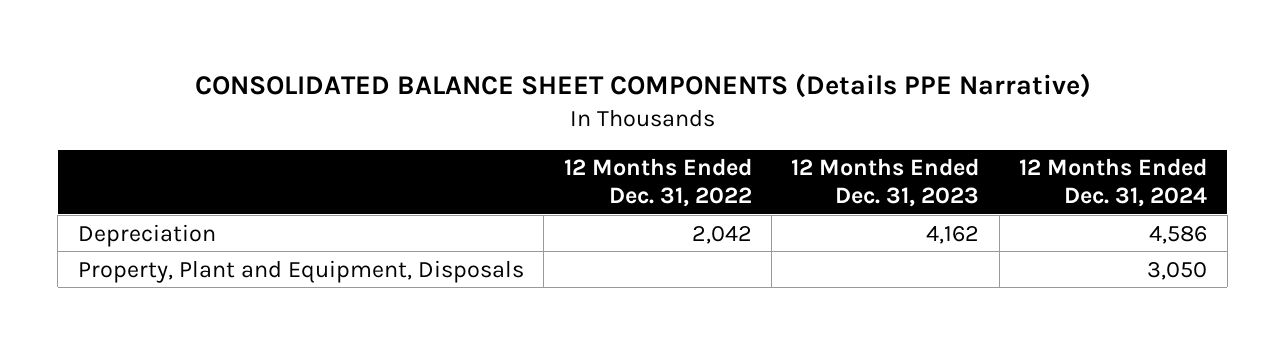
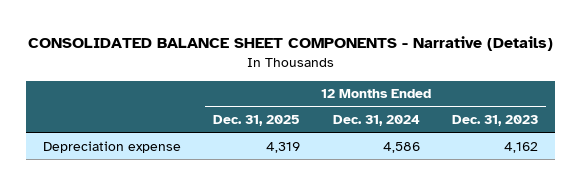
[194,73,1091,99] CONSOLIDATED BALANCE SHEET COMPONENTS (Details PPE Narrative) -> [27,36,553,52] CONSOLIDATED BALANCE SHEET COMPONENTS - Narrative (Details)
[563,158,752,208] 12 Months Ended Dec. 31, 2022 -> none
none -> [213,115,301,127] Dec. 31, 2025
[77,259,524,283] Property, Plant and Equipment, Disposals -> none
[77,223,216,247] Depreciation -> [42,140,181,153] Depreciation expense

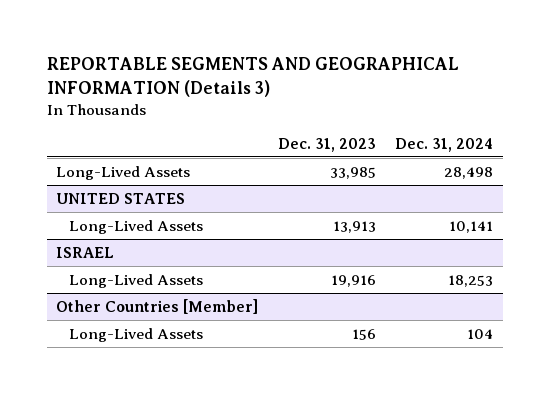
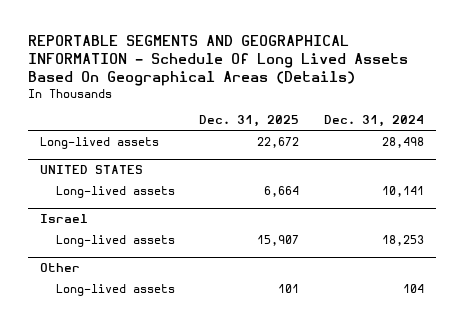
[46,57,459,98] REPORTABLE SEGMENTS AND GEOGRAPHICAL INFORMATION (Details 3) -> [27,34,408,86] REPORTABLE SEGMENTS AND GEOGRAPHICAL INFORMATION - Schedule Of Long Lived Assets Based On Geographical Areas (Details)
[277,137,376,152] Dec. 31, 2023 -> none
none -> [199,115,300,128] Dec. 31, 2025
[56,165,191,180] Long-Lived Assets -> [39,136,159,149] Long-lived assets
[68,219,203,234] Long-Lived Assets -> [55,185,175,198] Long-lived assets
[56,246,115,258] ISRAEL -> [39,214,88,224] Israel
[68,273,203,288] Long-Lived Assets -> [55,234,175,247] Long-lived assets
[56,298,259,314] Other Countries [Member] -> [39,263,80,273] Other
[68,327,203,342] Long-Lived Assets -> [55,283,175,296] Long-lived assets

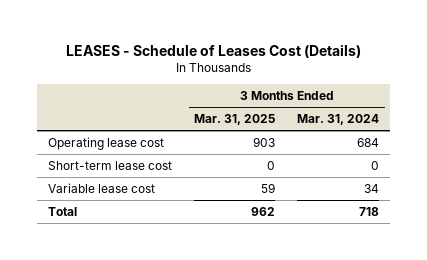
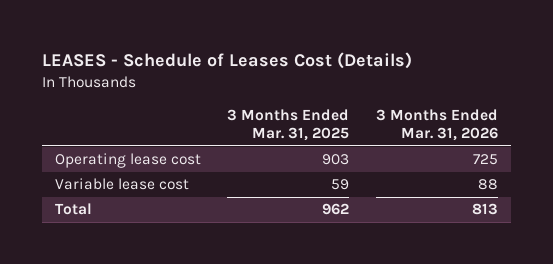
[297,114,380,126] Mar. 31, 2024 -> none
none -> [375,108,498,142] 3 Months Ended Mar. 31, 2026
[47,161,172,171] Short-term lease cost -> none

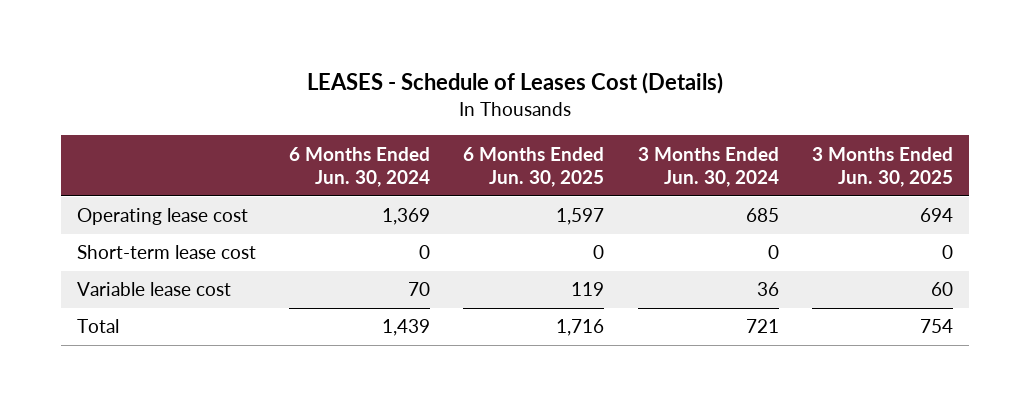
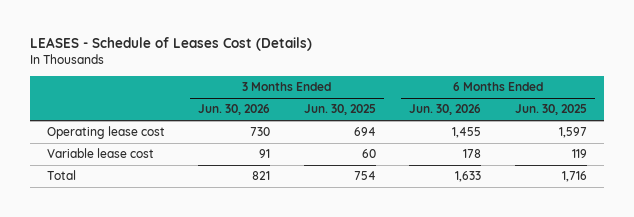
[289,146,431,188] 6 Months Ended Jun. 30, 2024 -> none
[637,146,779,188] 3 Months Ended Jun. 30, 2024 -> none
none -> [198,104,271,116] Jun. 30, 2026
none -> [409,104,482,116] Jun. 30, 2026
[77,245,257,260] Short-term lease cost -> none

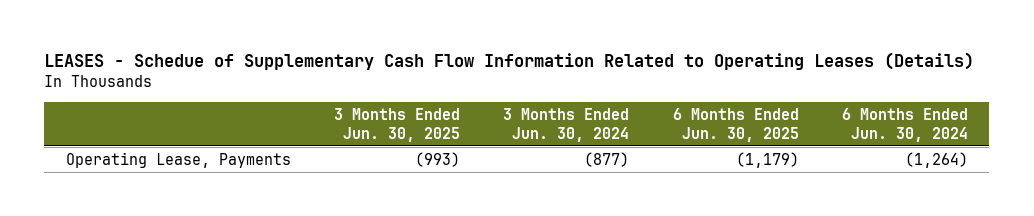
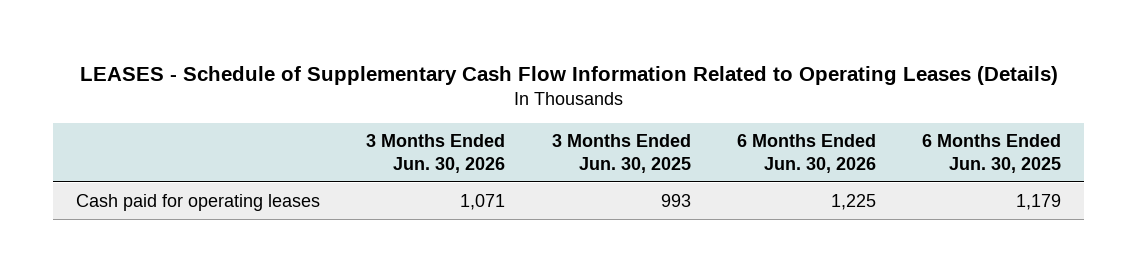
[44,52,975,71] LEASES - Schedue of Supplementary Cash Flow Information Related to Operating Leases (Details) -> [79,66,1058,86] LEASES - Schedule of Supplementary Cash Flow Information Related to Operating Leases (Details)
[503,107,630,142] 3 Months Ended Jun. 30, 2024 -> none
[841,107,968,142] 6 Months Ended Jun. 30, 2024 -> none
none -> [366,134,506,174] 3 Months Ended Jun. 30, 2026
none -> [736,134,876,174] 6 Months Ended Jun. 30, 2026
[65,152,291,169] Operating Lease, Payments -> none
none -> [76,194,321,212] Cash paid for operating leases

